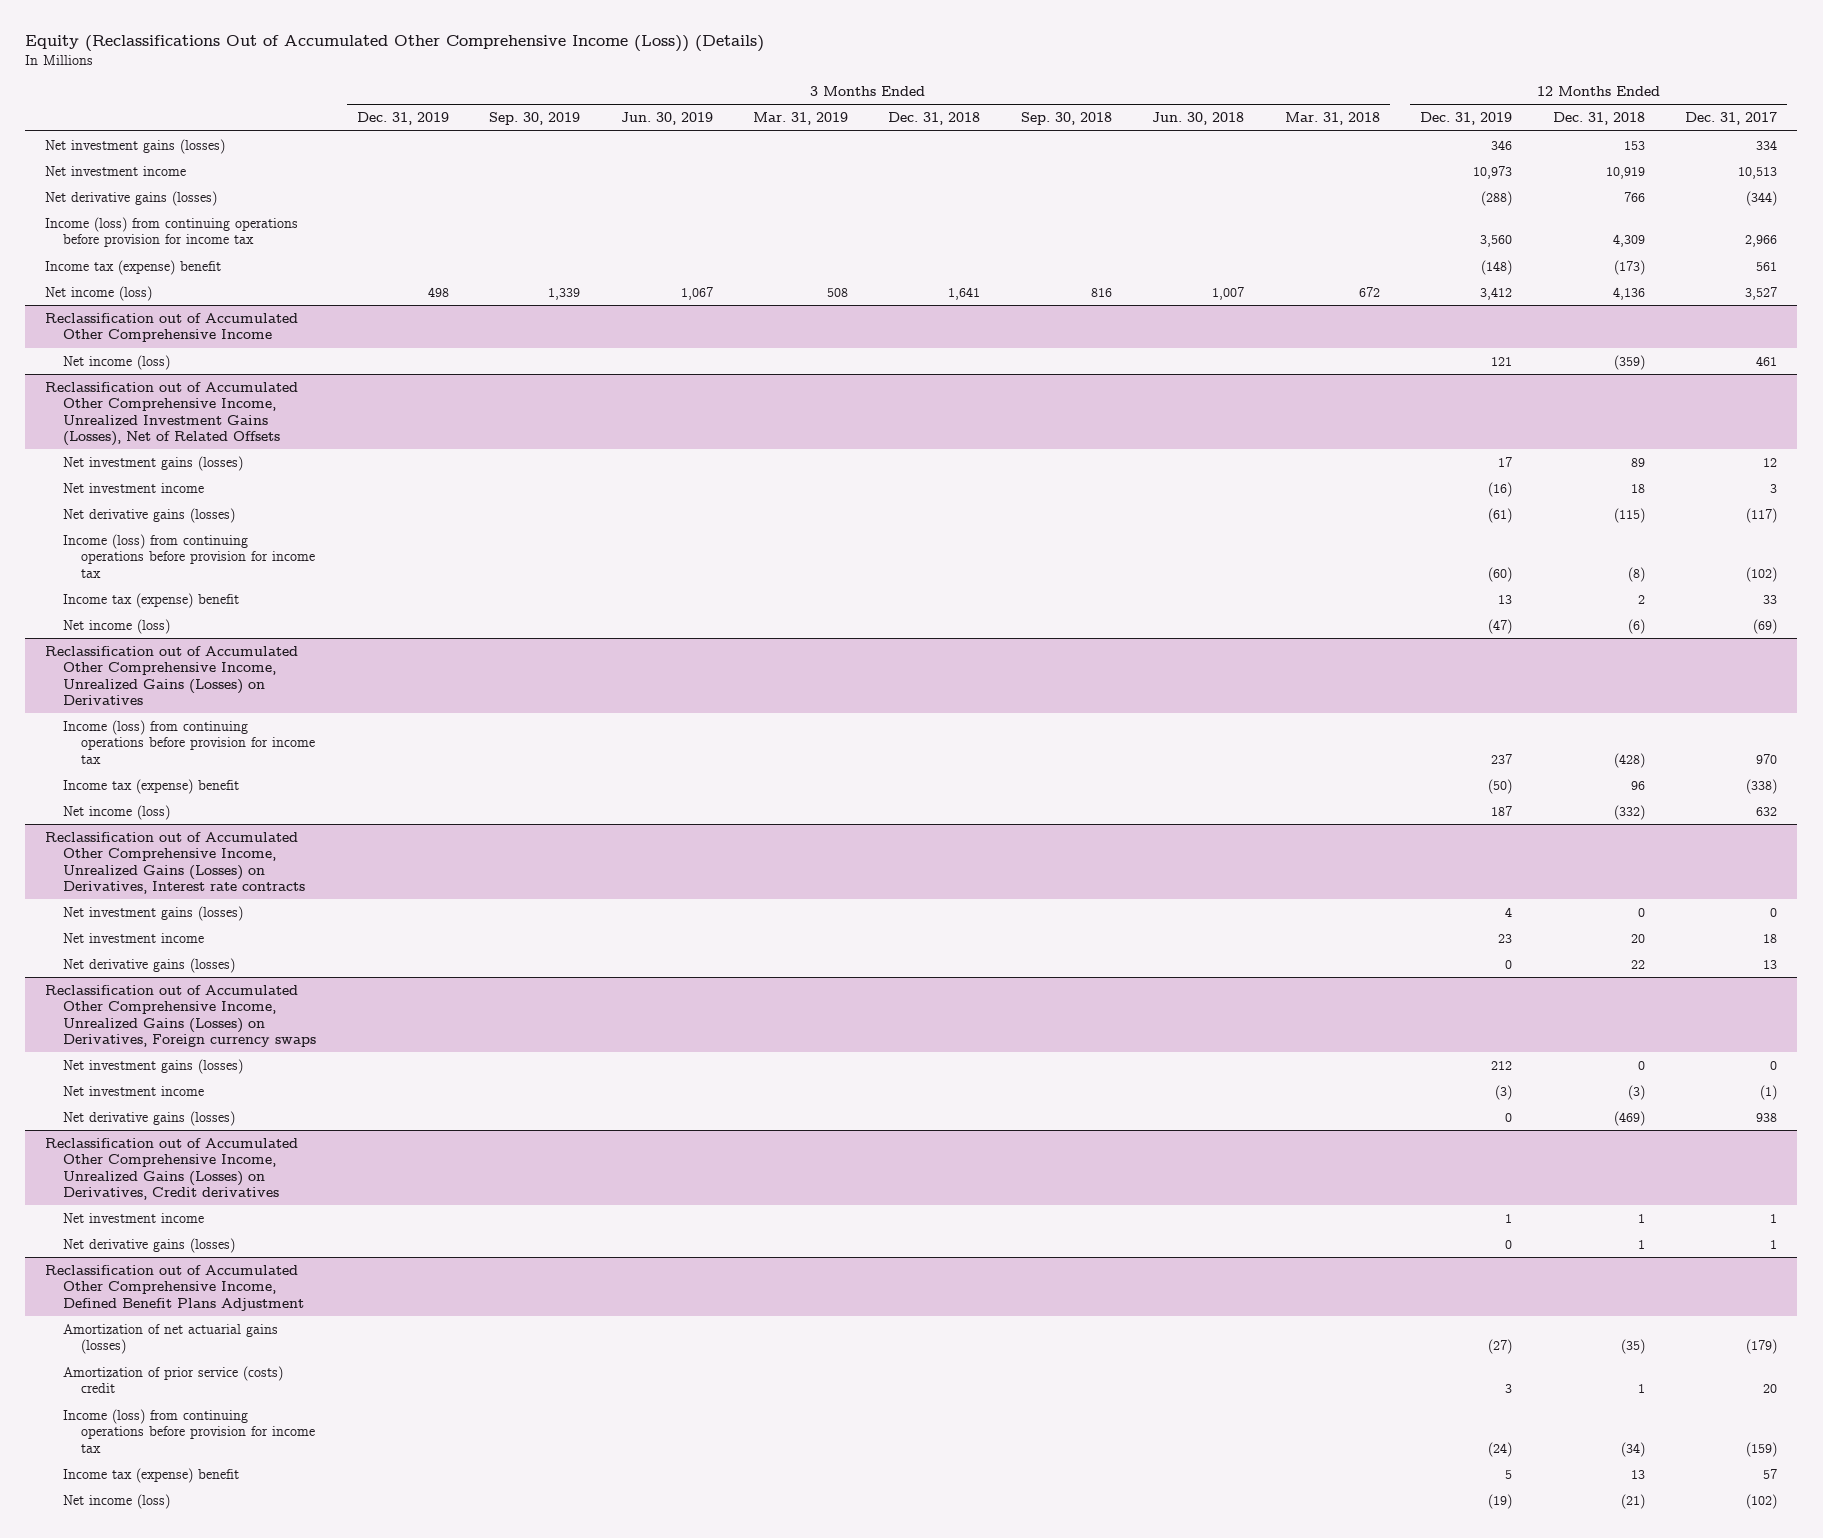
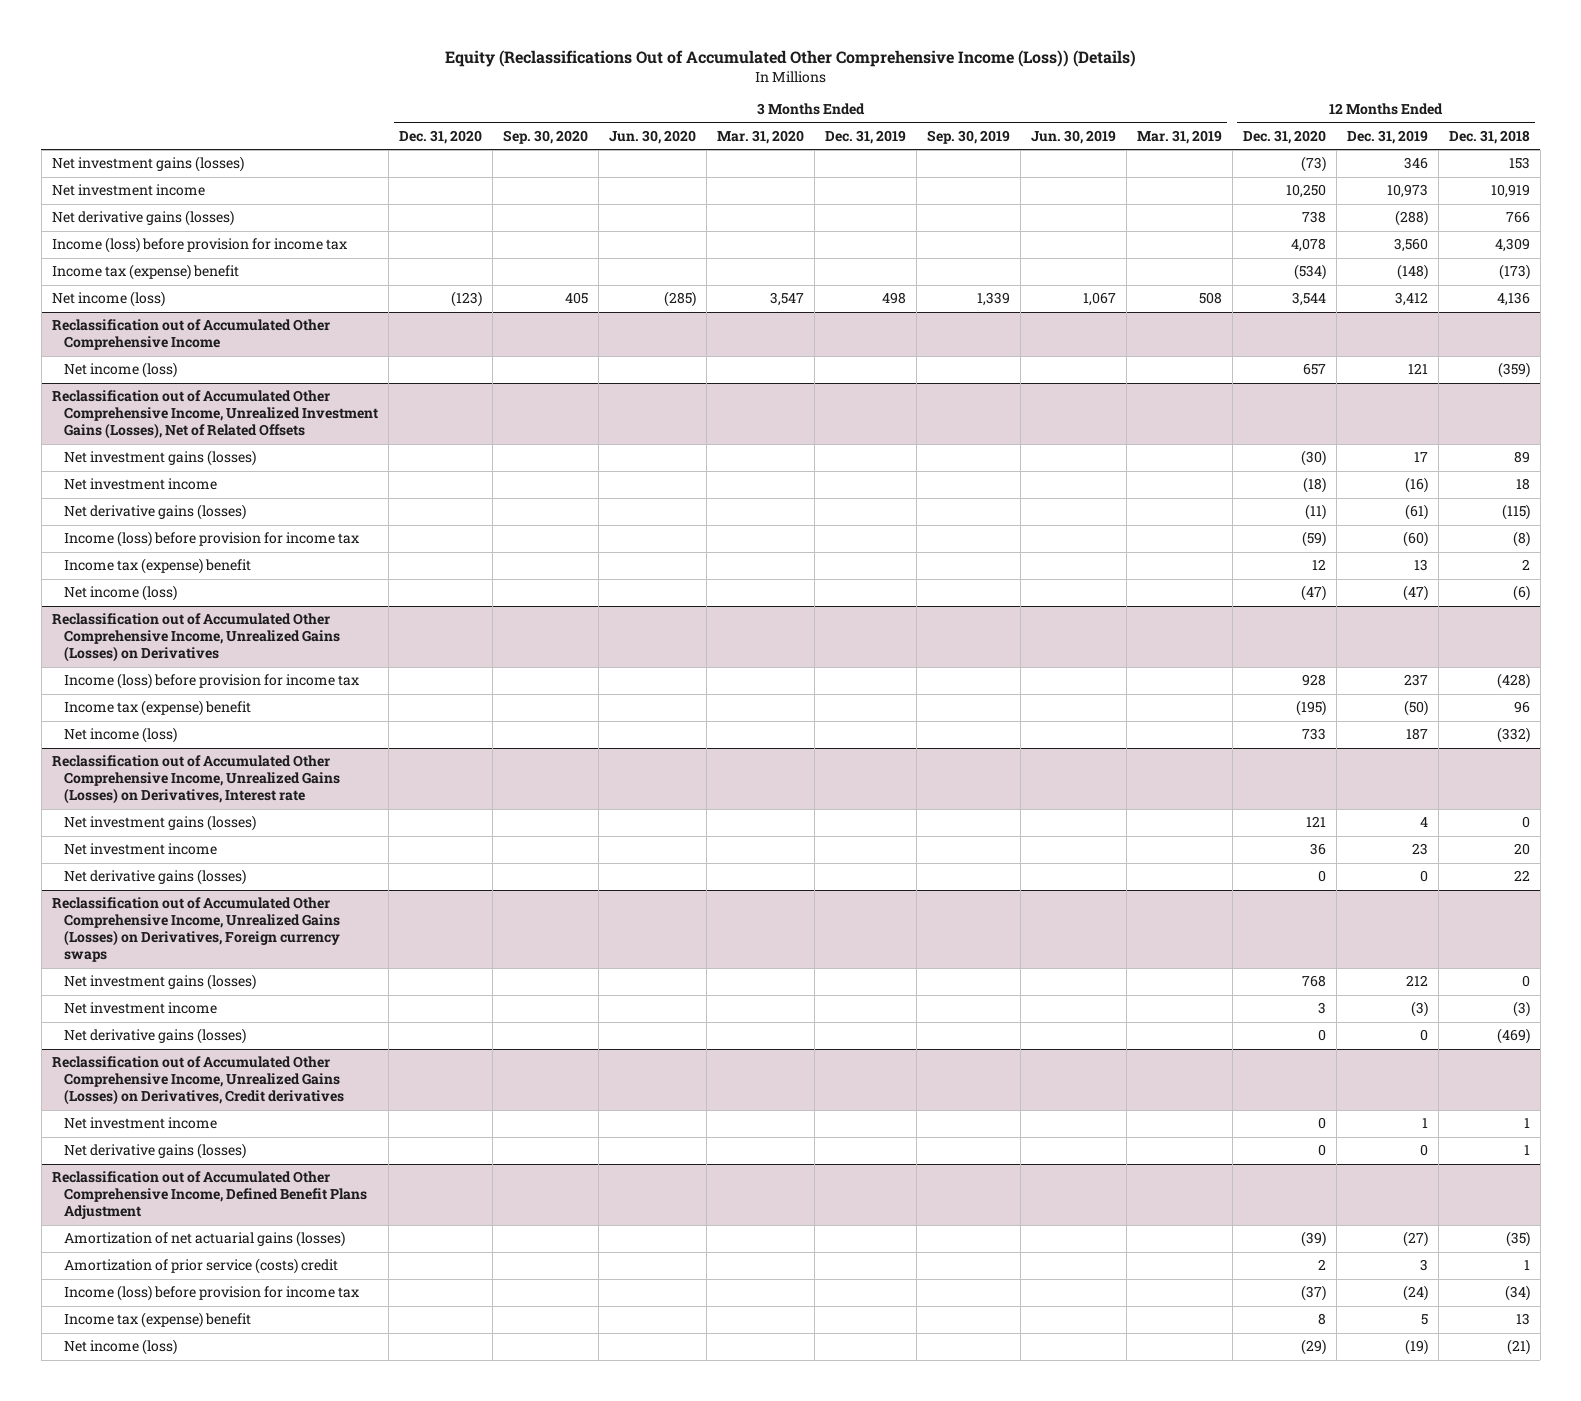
[888,112,981,126] Dec. 31, 2018 -> none
[1020,112,1112,126] Sep. 30, 2018 -> none
[1152,112,1245,126] Jun. 30, 2018 -> none
[1284,112,1380,126] Mar. 31, 2018 -> none
[1685,112,1778,126] Dec. 31, 2017 -> none
none -> [399,130,483,145] Dec. 31, 2020
none -> [503,130,589,145] Sep. 30, 2020
none -> [609,130,697,145] Jun. 30, 2020
none -> [717,130,805,145] Mar. 31, 2020
none -> [1242,130,1326,145] Dec. 31, 2020
[45,216,299,248] Income (loss) from continuing operations before provision for income tax -> [51,237,347,254] Income (loss) before provision for income tax
[63,533,316,578] Income (loss) from continuing operations before provision for income tax -> [64,531,360,548] Income (loss) before provision for income tax
[63,719,316,764] Income (loss) from continuing operations before provision for income tax -> [64,673,360,690] Income (loss) before provision for income tax
[45,831,306,895] Reclassification out of Accumulated Other Comprehensive Income, Unrealized Gains (Losses) on Derivatives, Interest rate contracts -> [51,755,341,805] Reclassification out of Accumulated Other Comprehensive Income, Unrealized Gains (Losses) on Derivatives, Interest rate
[63,1408,316,1453] Income (loss) from continuing operations before provision for income tax -> [64,1285,360,1302] Income (loss) before provision for income tax

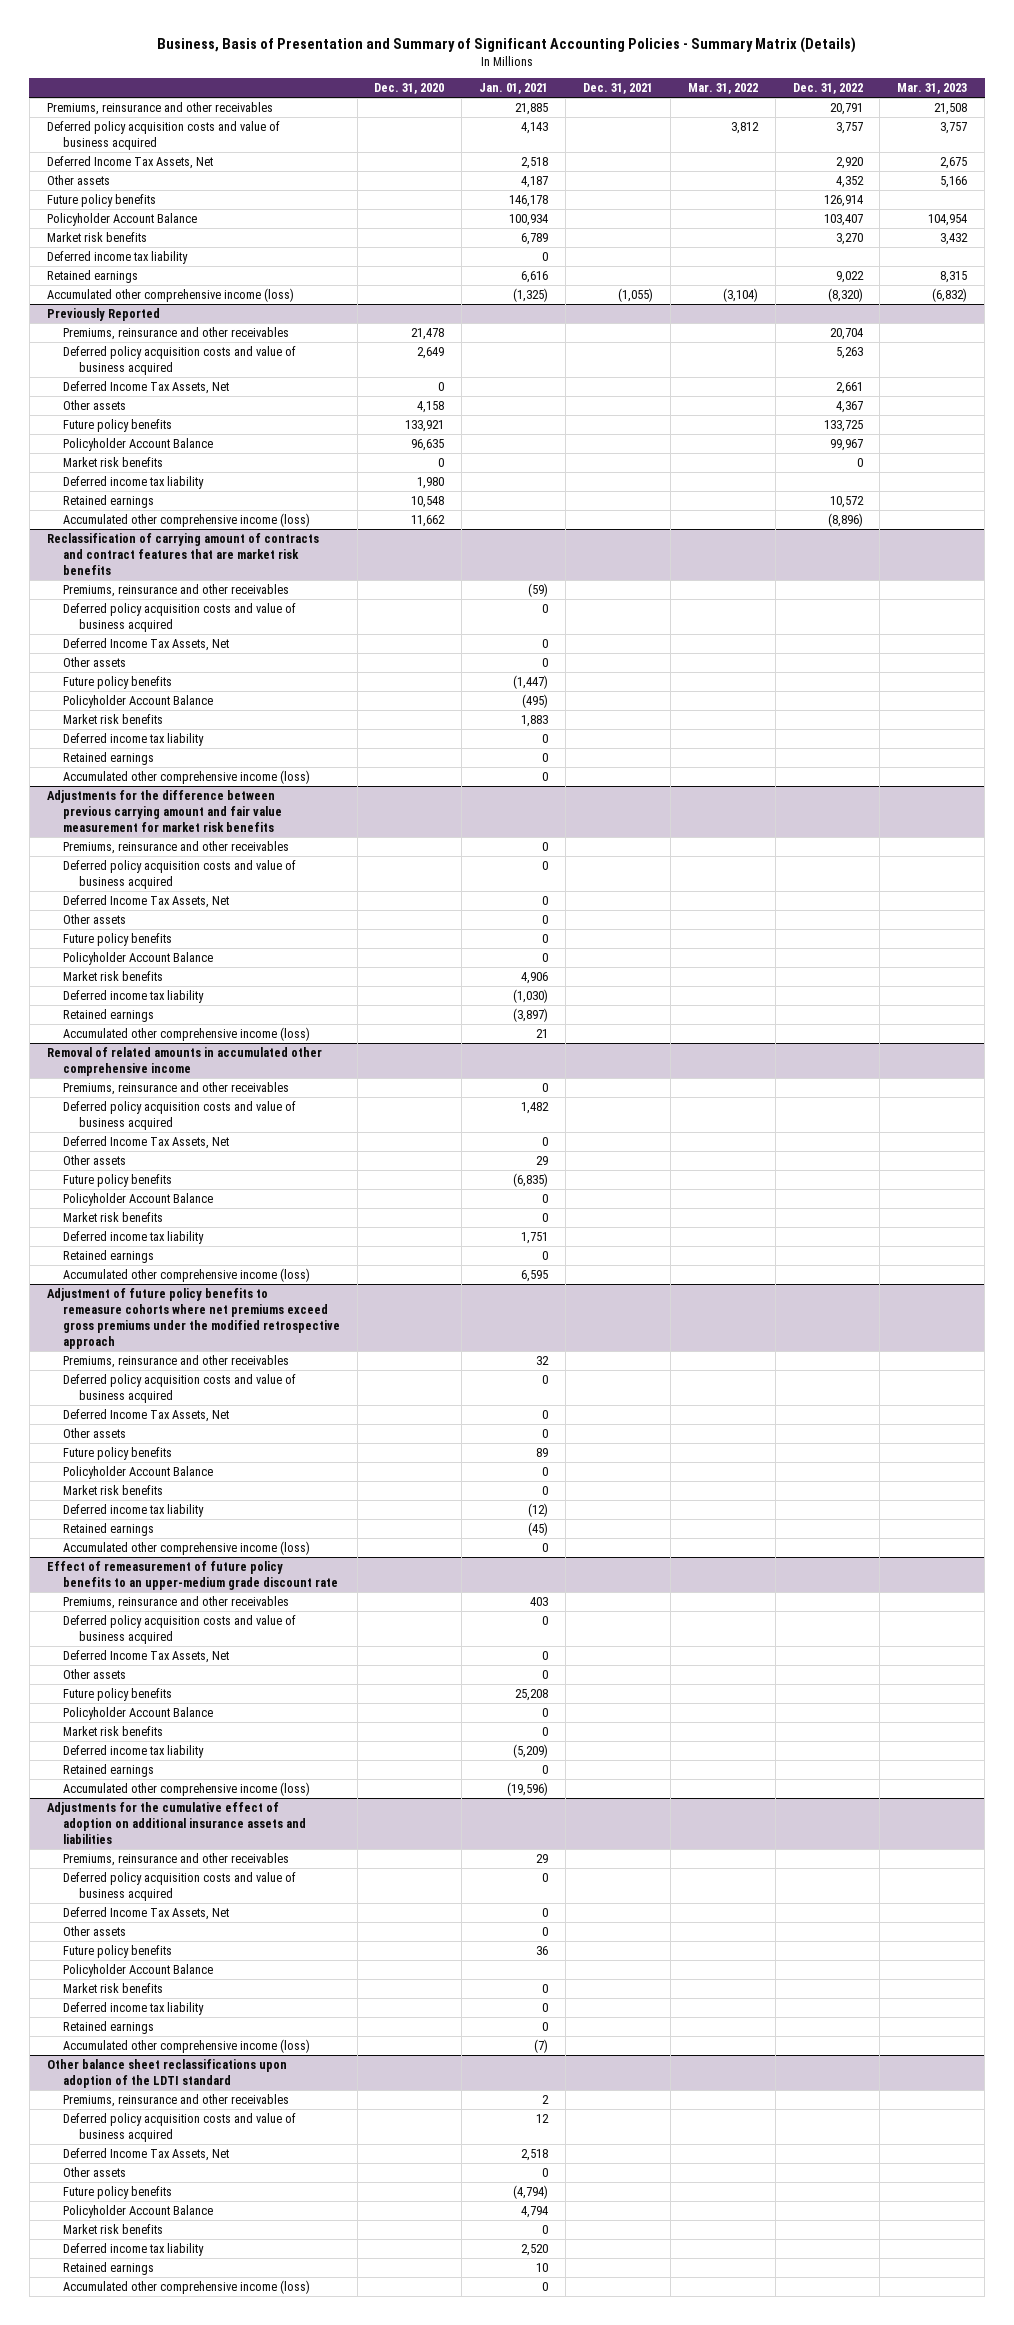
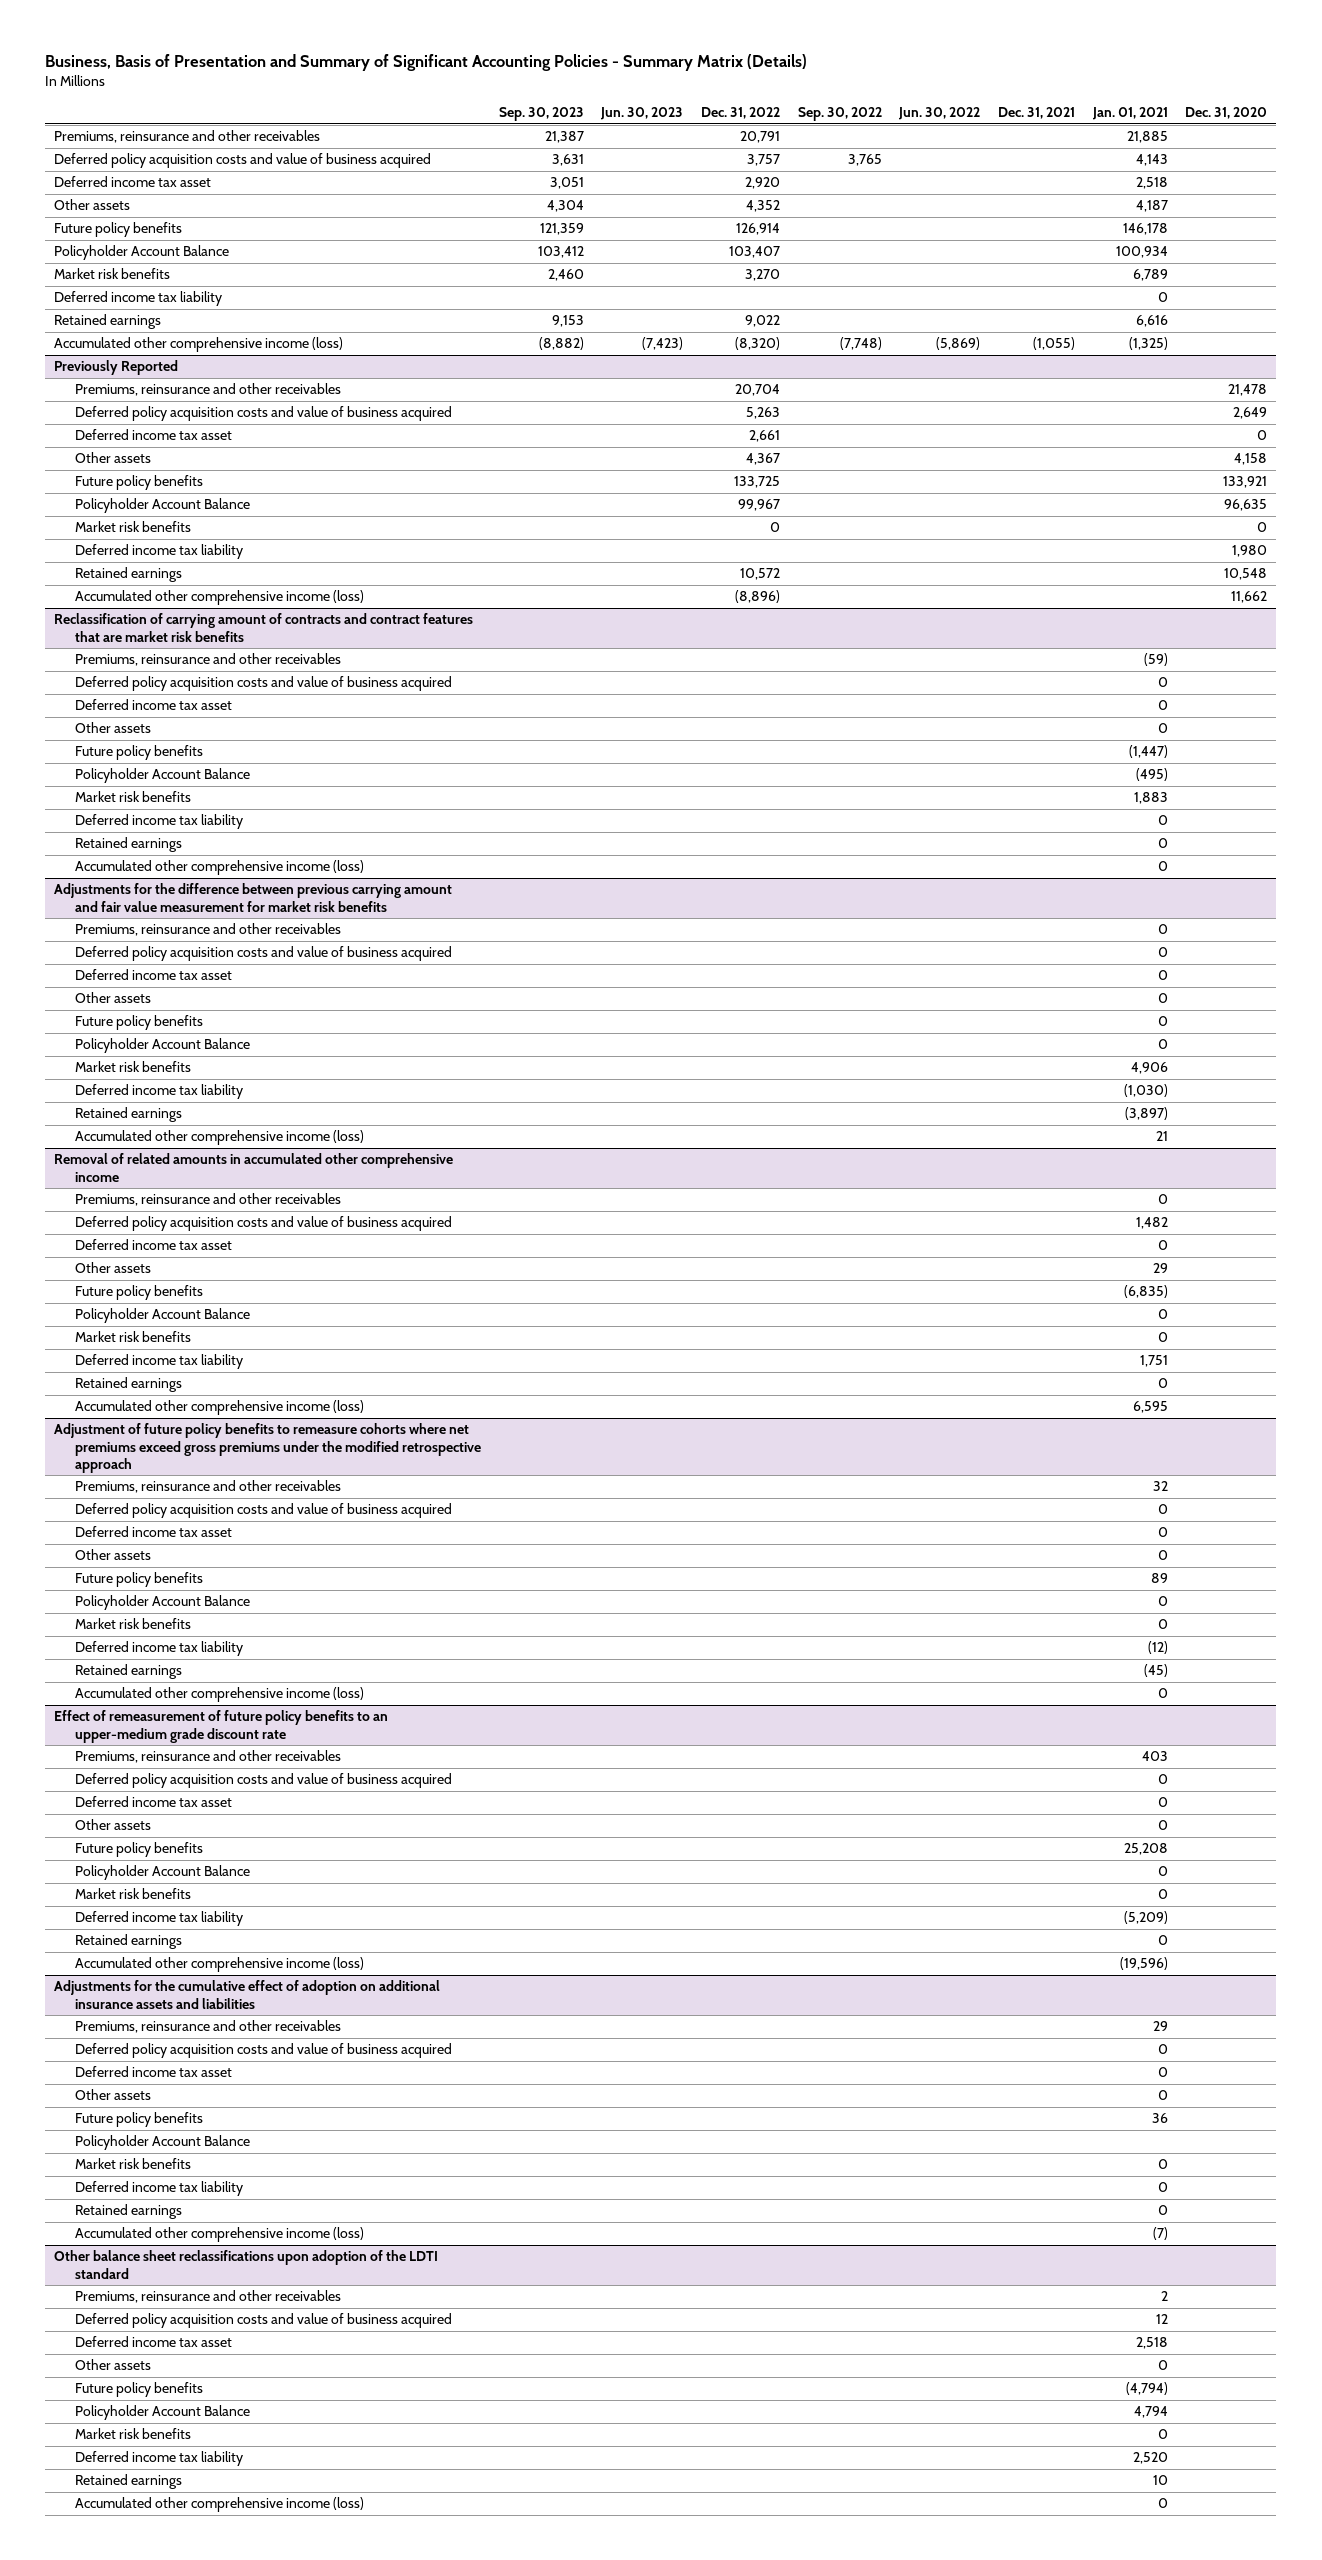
[687,83,758,95] Mar. 31, 2022 -> none
[897,83,968,95] Mar. 31, 2023 -> none
none -> [498,107,584,122] Sep. 30, 2023
none -> [600,107,684,121] Jun. 30, 2023
none -> [797,107,882,122] Sep. 30, 2022
none -> [898,107,981,121] Jun. 30, 2022
[46,155,213,169] Deferred Income Tax Assets, Net -> [54,176,212,188] Deferred income tax asset
[62,380,229,394] Deferred Income Tax Assets, Net -> [74,429,232,441] Deferred income tax asset
[62,637,229,651] Deferred Income Tax Assets, Net -> [74,699,232,711] Deferred income tax asset
[62,894,229,908] Deferred Income Tax Assets, Net -> [74,969,232,981] Deferred income tax asset
[62,1135,229,1149] Deferred Income Tax Assets, Net -> [74,1239,232,1251] Deferred income tax asset
[62,1408,229,1422] Deferred Income Tax Assets, Net -> [74,1526,232,1538] Deferred income tax asset
[62,1649,229,1663] Deferred Income Tax Assets, Net -> [74,1796,232,1808] Deferred income tax asset
[62,1906,229,1920] Deferred Income Tax Assets, Net -> [74,2066,232,2078] Deferred income tax asset
[62,2147,229,2161] Deferred Income Tax Assets, Net -> [74,2336,232,2348] Deferred income tax asset

